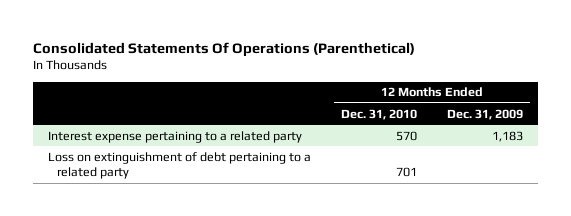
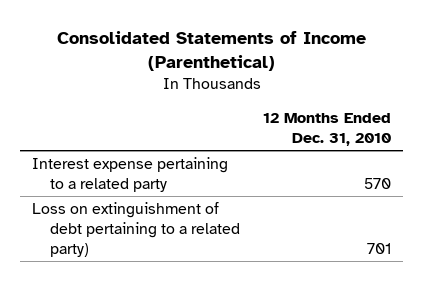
[33,41,416,57] Consolidated Statements Of Operations (Parenthetical) -> [56,31,366,72] Consolidated Statements of Income (Parenthetical)
[446,108,523,120] Dec. 31, 2009 -> none
[48,151,312,180] Loss on extinguishment of debt pertaining to a related party -> [32,201,240,257] Loss on extinguishment of debt pertaining to a related party)

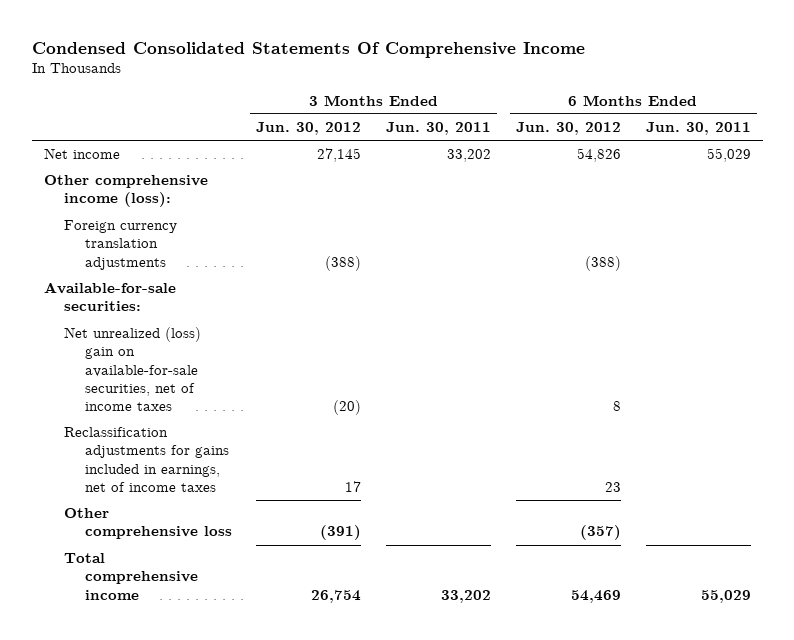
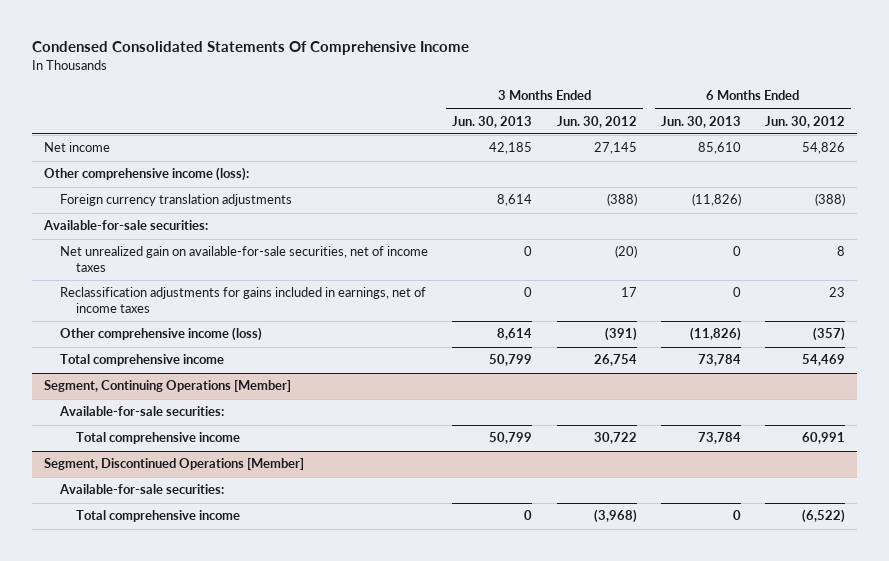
[386,122,492,136] Jun. 30, 2011 -> none
[645,122,751,136] Jun. 30, 2011 -> none
none -> [452,115,533,128] Jun. 30, 2013
none -> [660,115,741,128] Jun. 30, 2013
[64,327,202,411] Net unrealized (loss) gain on available-for-sale securities, net of income taxes -> [60,246,429,272] Net unrealized gain on available-for-sale securities, net of income taxes
[64,508,232,540] Other comprehensive loss -> [60,327,263,342] Other comprehensive income (loss)
none -> [44,380,292,393] Segment, Continuing Operations [Member]
none -> [59,406,225,417] Available-for-sale securities:
none -> [76,432,241,445] Total comprehensive income
none -> [44,458,305,471] Segment, Discontinued Operations [Member]
none -> [59,484,225,495] Available-for-sale securities:
none -> [76,510,241,523] Total comprehensive income

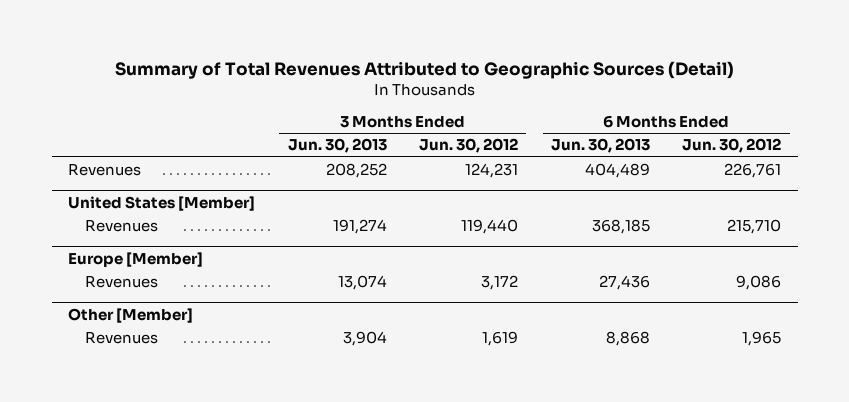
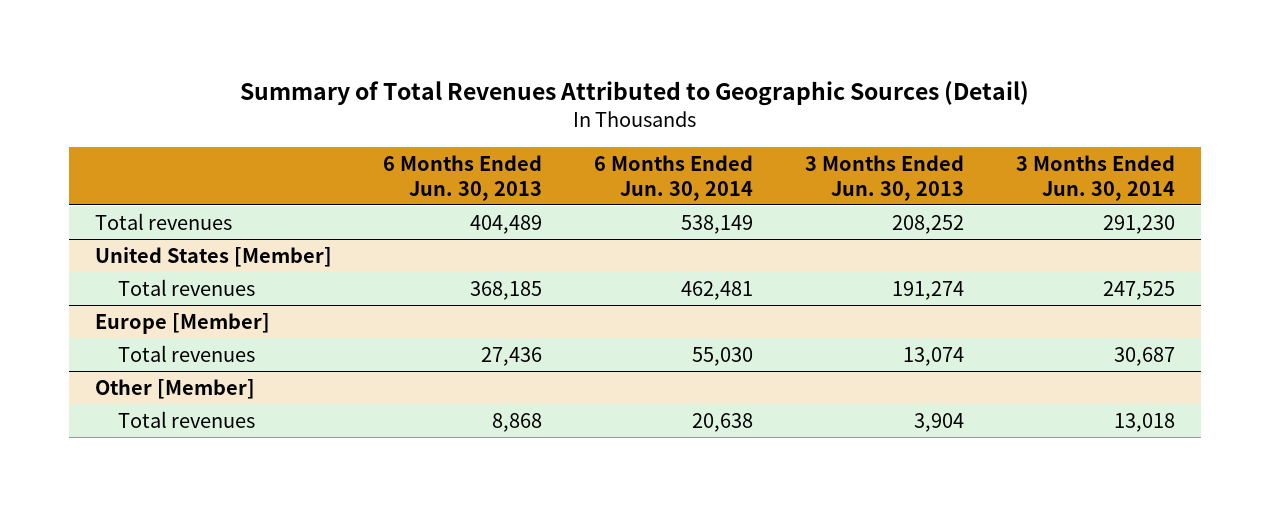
[419,138,519,154] Jun. 30, 2012 -> none
[682,138,782,154] Jun. 30, 2012 -> none
none -> [594,154,754,201] 6 Months Ended Jun. 30, 2014
none -> [1015,154,1175,201] 3 Months Ended Jun. 30, 2014
[67,164,141,177] Revenues -> [94,212,232,230] Total revenues
[85,220,159,233] Revenues -> [117,278,255,296] Total revenues
[85,276,159,289] Revenues -> [117,344,255,362] Total revenues
[85,332,159,345] Revenues -> [117,410,255,428] Total revenues

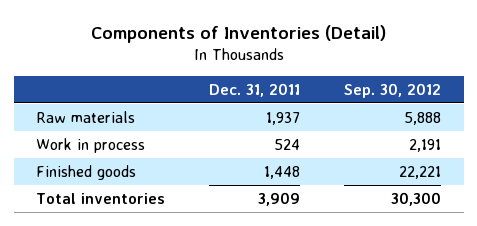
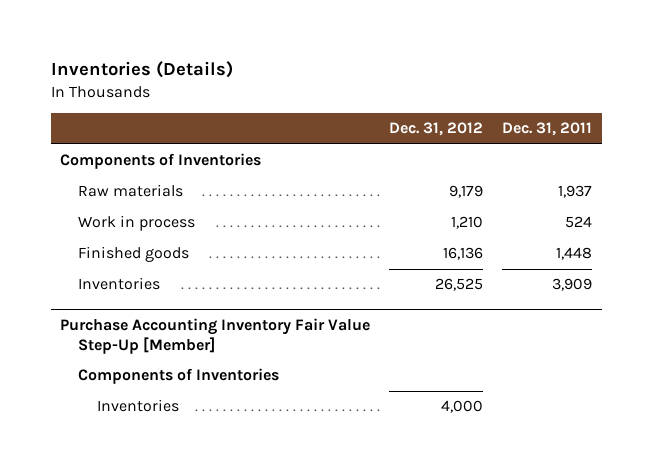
[90,24,386,43] Components of Inventories (Detail) -> [50,61,233,79] Inventories (Details)
[344,83,442,99] Sep. 30, 2012 -> none
none -> [389,122,484,137] Dec. 31, 2012
none -> [60,153,262,170] Components of Inventories
[35,192,165,204] Total inventories -> [78,277,161,291] Inventories
none -> [60,318,371,354] Purchase Accounting Inventory Fair Value Step-Up [Member]
none -> [78,368,280,385] Components of Inventories
none -> [96,399,179,413] Inventories

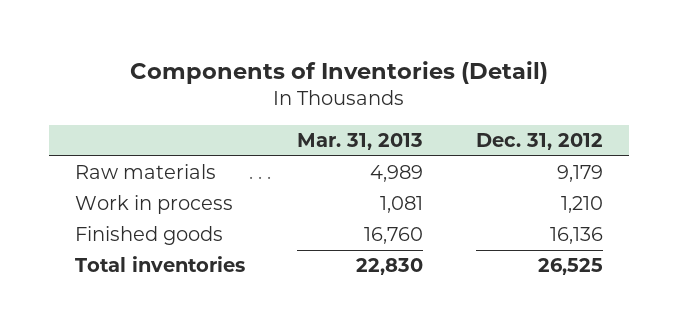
[50,61,233,79] Inventories (Details) -> [129,60,548,84] Components of Inventories (Detail)
[502,122,593,137] Dec. 31, 2011 -> none
none -> [297,133,424,151] Mar. 31, 2013
[60,153,262,170] Components of Inventories -> none
[60,318,371,354] Purchase Accounting Inventory Fair Value Step-Up [Member] -> none
[78,368,280,385] Components of Inventories -> none
[96,399,179,413] Inventories -> none
[78,277,161,291] Inventories -> [74,256,245,273] Total inventories

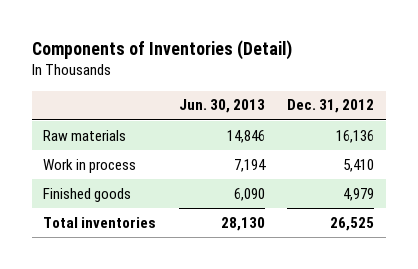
[297,133,424,151] Mar. 31, 2013 -> none
none -> [178,99,265,114] Jun. 30, 2013
[556,165,603,183] 9,179 -> [336,129,375,143] 16,136
[560,196,603,214] 1,210 -> [343,158,375,172] 5,410
[549,227,603,245] 16,136 -> [343,187,375,201] 4,979

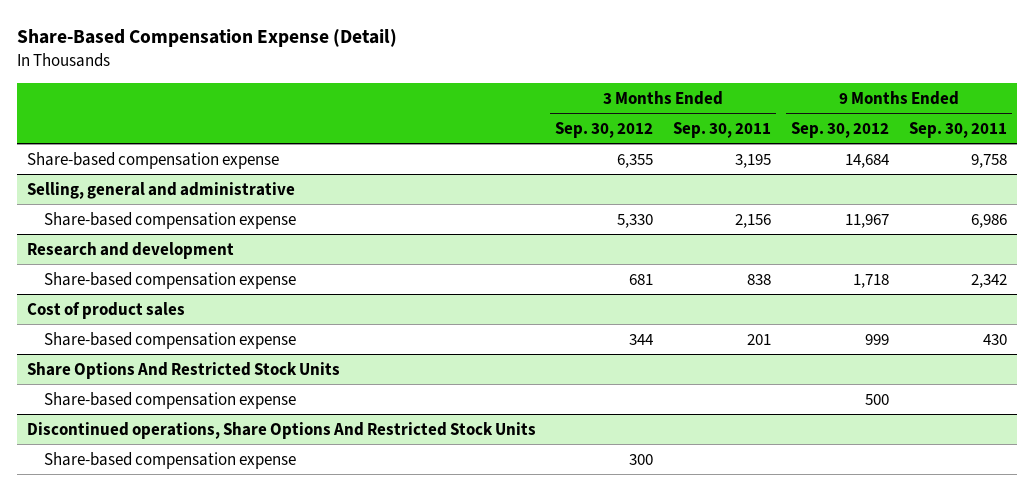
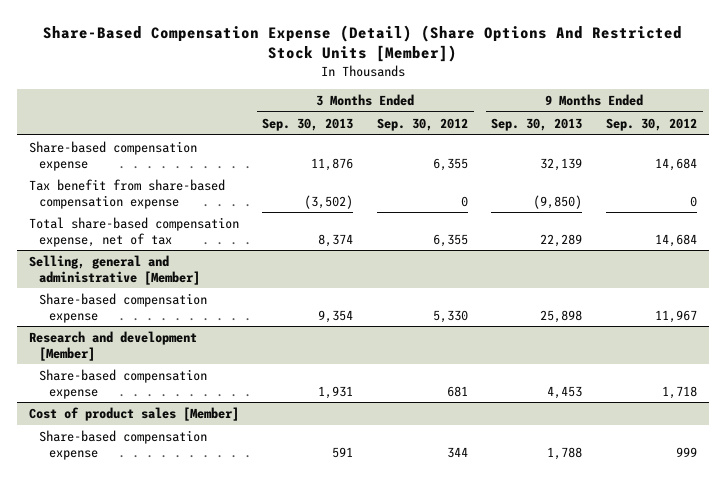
[16,29,397,48] Share-Based Compensation Expense (Detail) -> [42,24,682,63] Share-Based Compensation Expense (Detail) (Share Options And Restricted Stock Units [Member])
[673,121,772,138] Sep. 30, 2011 -> none
[908,121,1007,138] Sep. 30, 2011 -> none
none -> [262,118,354,132] Sep. 30, 2013
none -> [491,118,583,132] Sep. 30, 2013
none -> [29,179,226,209] Tax benefit from share-based compensation expense
none -> [29,217,240,247] Total share-based compensation expense, net of tax
[26,181,295,199] Selling, general and administrative -> [29,255,201,285] Selling, general and administrative [Member]
[26,241,234,259] Research and development -> [29,331,198,361] Research and development [Member]
[26,301,185,319] Cost of product sales -> [29,407,240,422] Cost of product sales [Member]
[26,361,340,379] Share Options And Restricted Stock Units -> none
[44,391,297,409] Share-based compensation expense -> none
[26,421,536,439] Discontinued operations, Share Options And Restricted Stock Units -> none
[44,451,297,469] Share-based compensation expense -> none

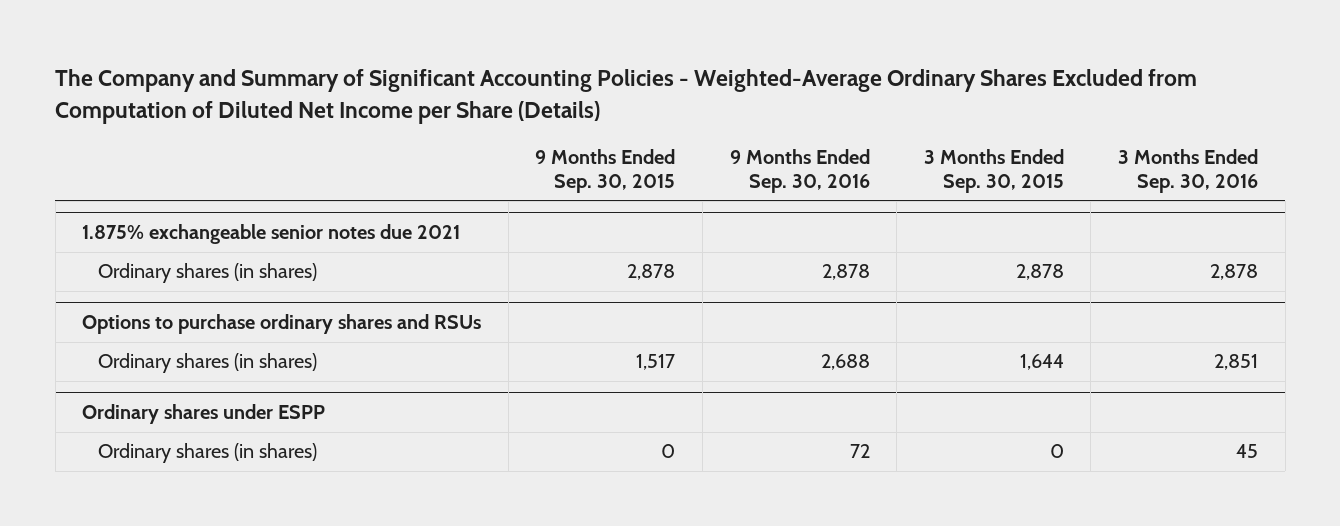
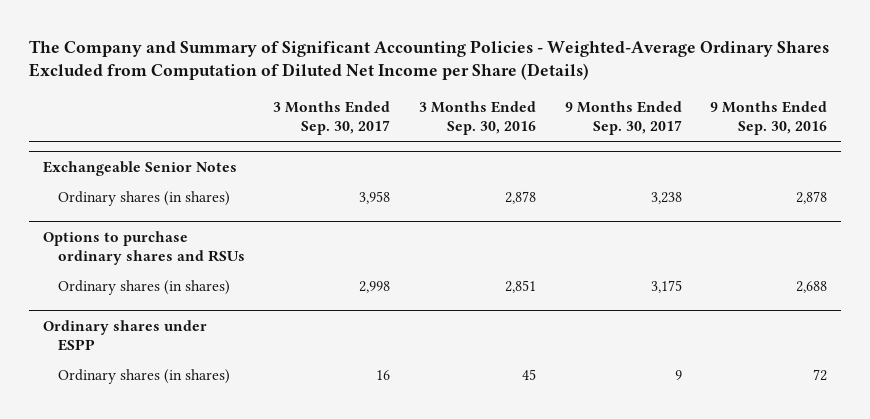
[535,149,676,193] 9 Months Ended Sep. 30, 2015 -> none
[923,149,1064,193] 3 Months Ended Sep. 30, 2015 -> none
none -> [273,100,391,136] 3 Months Ended Sep. 30, 2017
none -> [564,100,682,136] 9 Months Ended Sep. 30, 2017
[82,224,461,245] 1.875% exchangeable senior notes due 2021 -> [43,160,238,176] Exchangeable Senior Notes

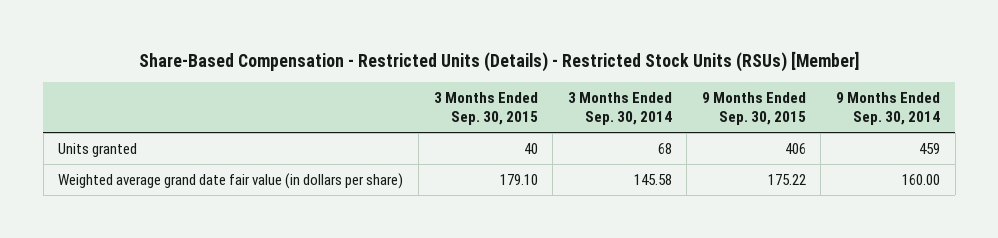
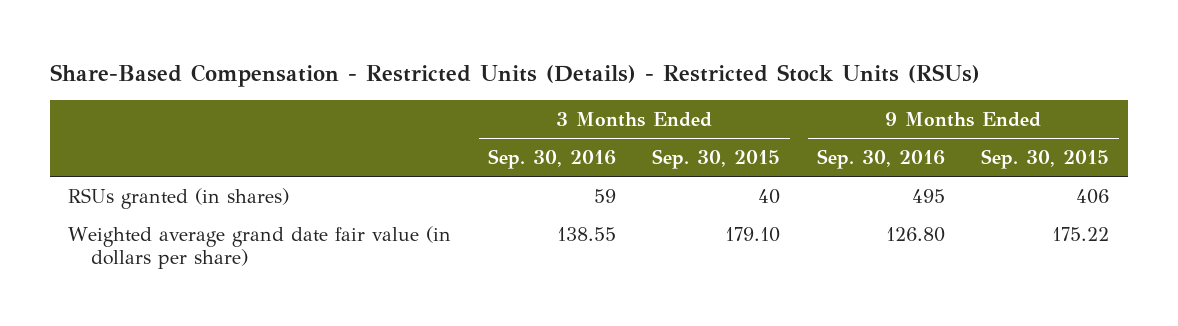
[139,50,860,72] Share-Based Compensation - Restricted Units (Details) - Restricted Stock Units (RSUs) [Member] -> [50,63,981,87] Share-Based Compensation - Restricted Units (Details) - Restricted Stock Units (RSUs)
[567,91,672,126] 3 Months Ended Sep. 30, 2014 -> none
[836,91,941,126] 9 Months Ended Sep. 30, 2014 -> none
none -> [487,148,616,169] Sep. 30, 2016
none -> [816,148,945,169] Sep. 30, 2016
[58,142,138,157] Units granted -> [68,187,290,209] RSUs granted (in shares)

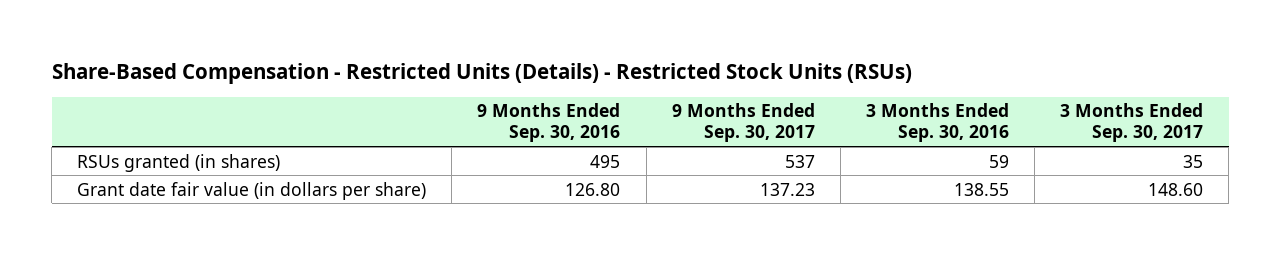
[652,148,781,169] Sep. 30, 2015 -> none
[981,148,1110,169] Sep. 30, 2015 -> none
none -> [671,103,815,143] 9 Months Ended Sep. 30, 2017
none -> [1060,103,1204,143] 3 Months Ended Sep. 30, 2017
[68,225,452,269] Weighted average grand date fair value (in dollars per share) -> [77,181,427,200] Grant date fair value (in dollars per share)

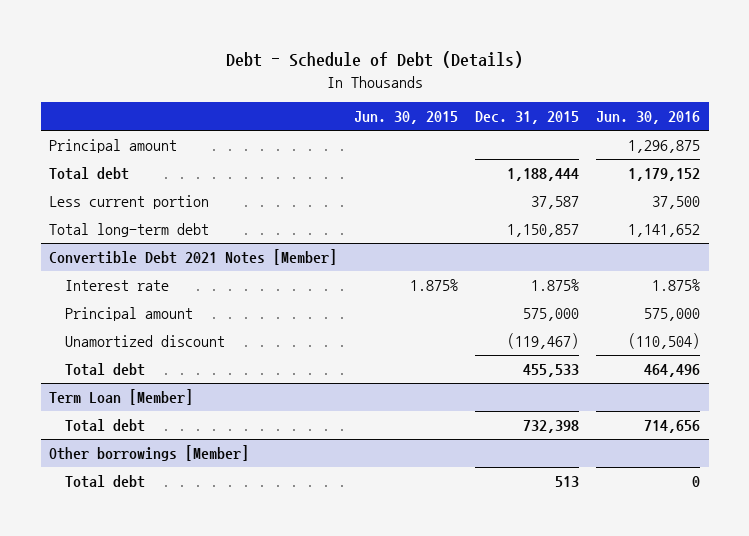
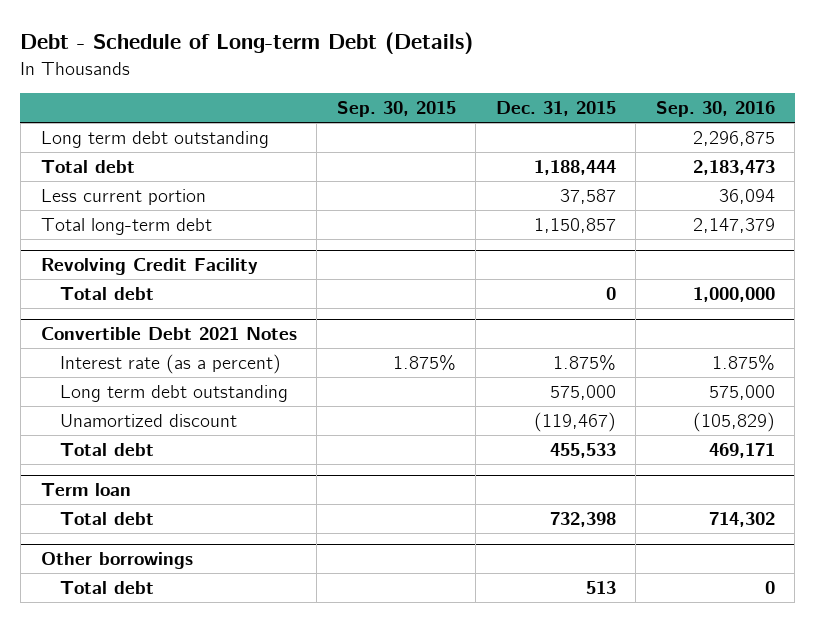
[225,51,523,69] Debt - Schedule of Debt (Details) -> [20,32,474,55] Debt - Schedule of Long-term Debt (Details)
[354,111,459,125] Jun. 30, 2015 -> none
[596,111,701,125] Jun. 30, 2016 -> none
none -> [336,101,456,118] Sep. 30, 2015
none -> [655,101,775,118] Sep. 30, 2016
[49,138,178,153] Principal amount -> [40,130,269,148] Long term debt outstanding
none -> [40,258,258,276] Revolving Credit Facility
none -> [60,286,155,300] Total debt
[49,248,338,265] Convertible Debt 2021 Notes [Member] -> [40,327,297,341] Convertible Debt 2021 Notes
[64,279,169,291] Interest rate -> [60,353,282,374] Interest rate (as a percent)
[64,306,193,321] Principal amount -> [60,384,289,402] Long term debt outstanding
[49,388,194,405] Term Loan [Member] -> [40,483,131,497] Term loan
[49,444,250,461] Other borrowings [Member] -> [40,552,193,570] Other borrowings

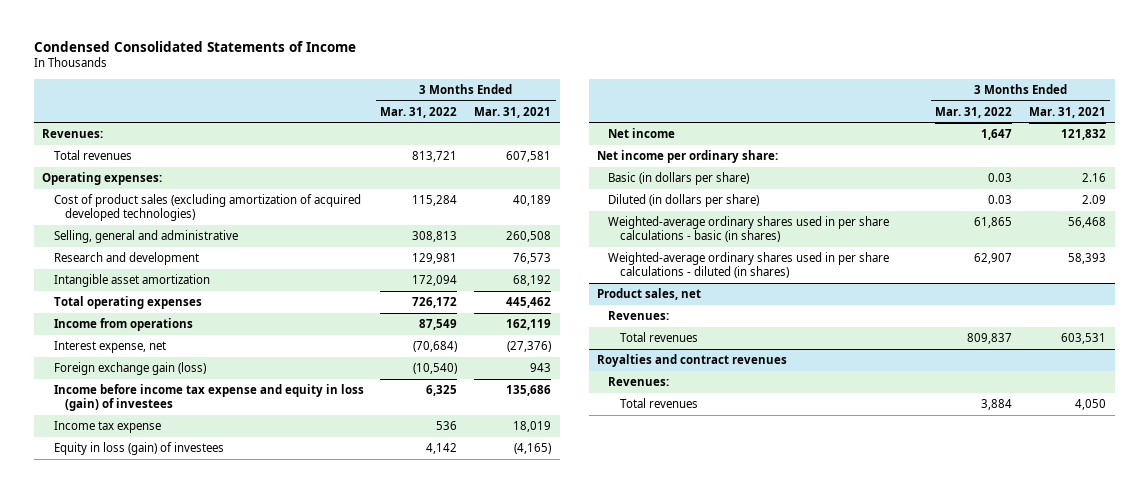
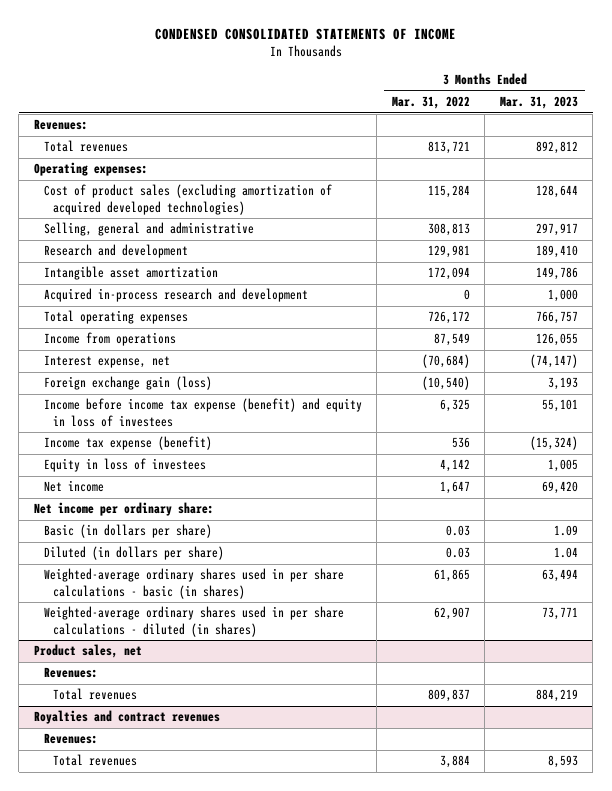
[33,40,356,52] Condensed Consolidated Statements of Income -> [154,27,456,40] CONDENSED CONSOLIDATED STATEMENTS OF INCOME
[474,106,552,118] Mar. 31, 2021 -> none
none -> [499,96,578,110] Mar. 31, 2023
none -> [43,288,308,303] Acquired in-process research and development
[53,384,364,412] Income before income tax expense and equity in loss (gain) of investees -> [43,398,362,427] Income before income tax expense (benefit) and equity in loss of investees
[53,421,161,434] Income tax expense -> [43,436,212,451] Income tax expense (benefit)
[53,442,224,456] Equity in loss (gain) of investees -> [43,458,206,473] Equity in loss of investees

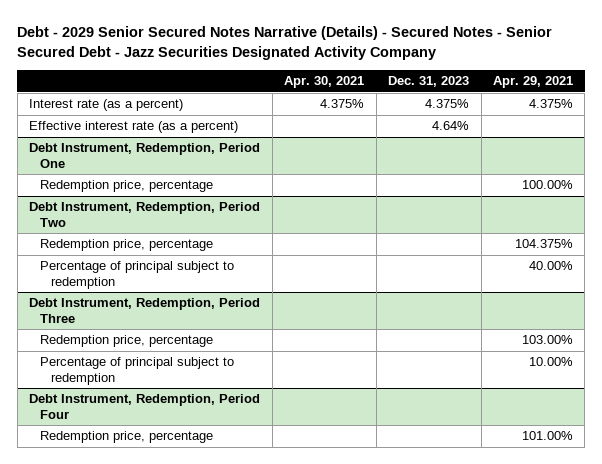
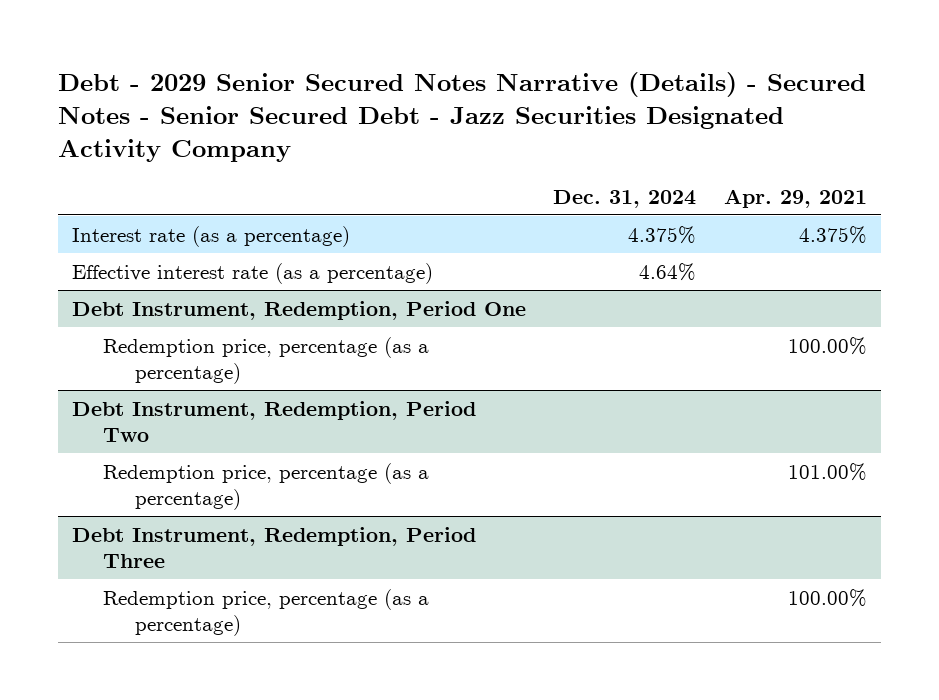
[284,76,365,89] Apr. 30, 2021 -> none
[388,76,470,88] Dec. 31, 2023 -> none
none -> [553,189,697,208] Dec. 31, 2024
[29,99,184,112] Interest rate (as a percent) -> [71,225,350,247] Interest rate (as a percentage)
[29,121,239,134] Effective interest rate (as a percent) -> [71,262,433,284] Effective interest rate (as a percentage)
[40,180,214,193] Redemption price, percentage -> [103,336,430,384] Redemption price, percentage (as a percentage)
[40,261,235,289] Percentage of principal subject to redemption -> none
[40,239,214,252] Redemption price, percentage -> [103,462,430,510] Redemption price, percentage (as a percentage)
[514,239,573,249] 104.375% -> [788,462,868,481] 101.00%
[40,357,235,385] Percentage of principal subject to redemption -> none
[29,394,261,419] Debt Instrument, Redemption, Period Four -> none
[40,431,214,444] Redemption price, percentage -> none
[40,335,214,348] Redemption price, percentage -> [103,588,430,636] Redemption price, percentage (as a percentage)
[521,335,573,345] 103.00% -> [788,588,868,607] 100.00%

